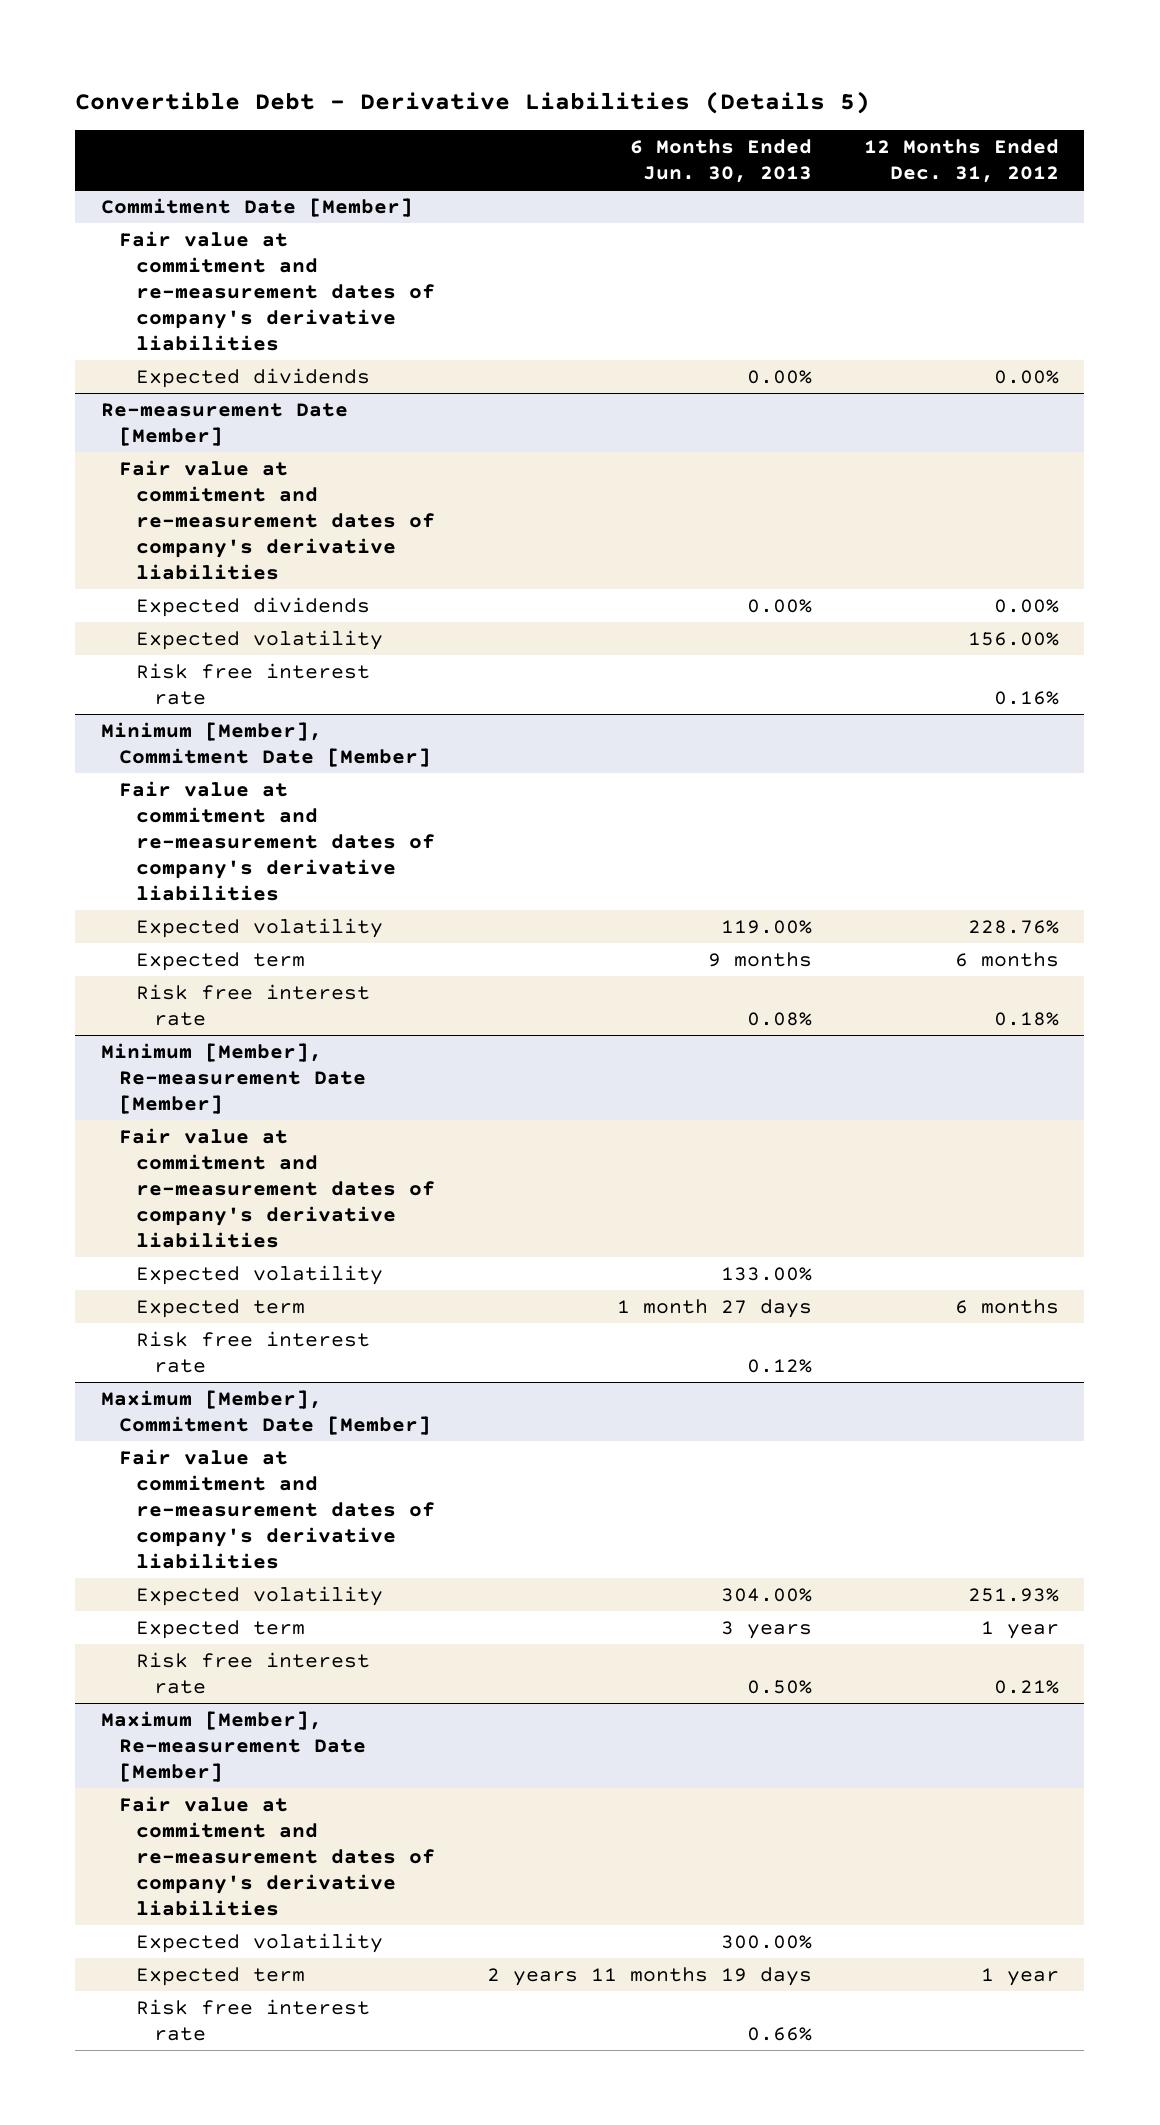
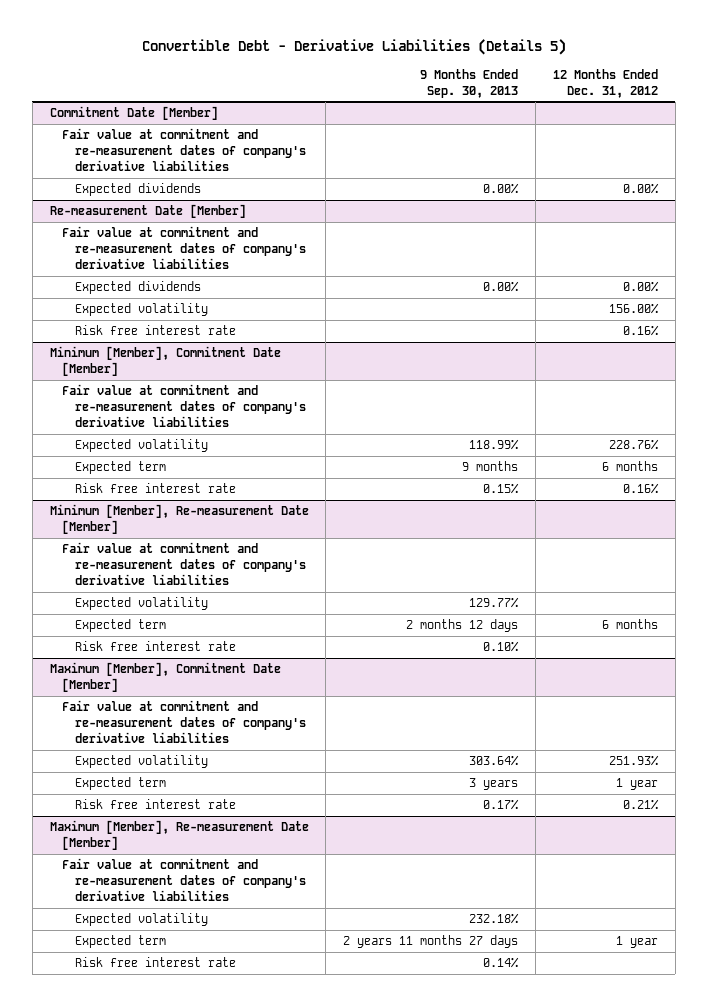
[629,139,812,184] 6 Months Ended Jun. 30, 2013 -> none
none -> [420,68,519,98] 9 Months Ended Sep. 30, 2013
[993,1011,1059,1026] 0.18% -> [622,483,659,495] 0.16%

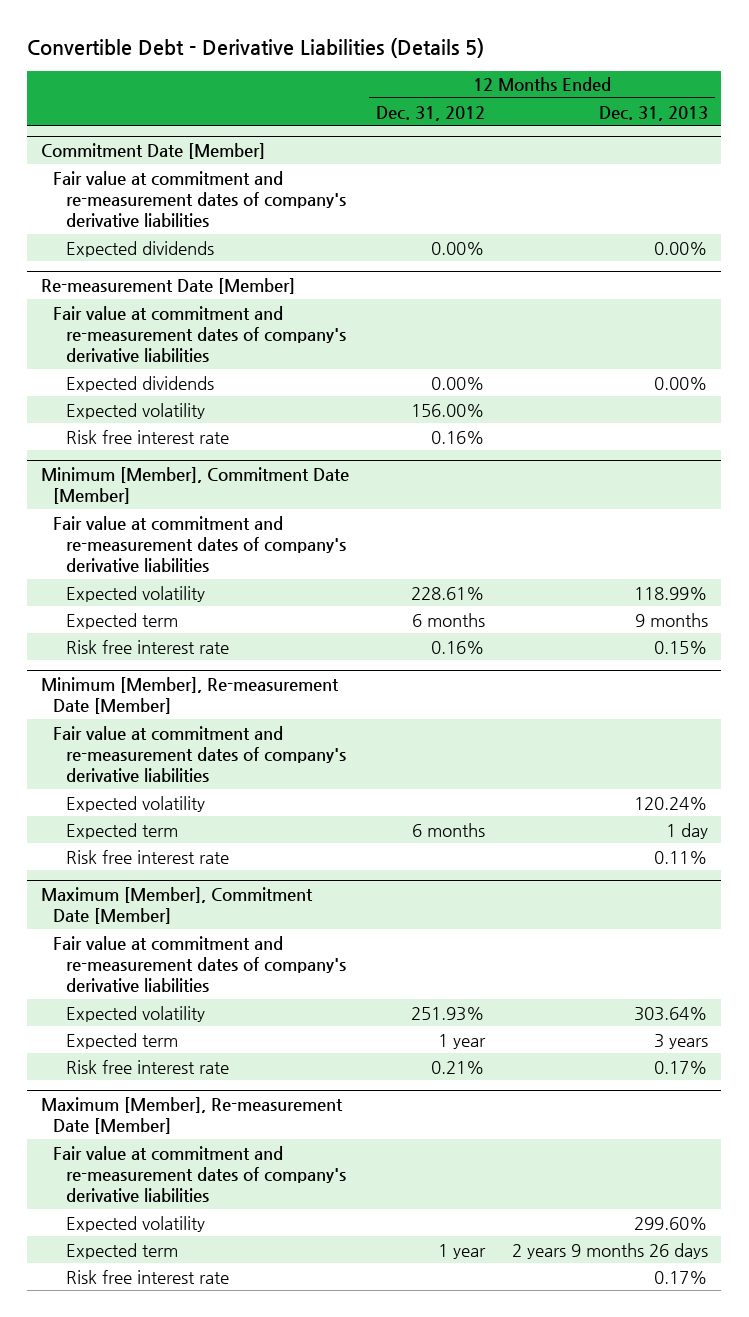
[420,68,519,98] 9 Months Ended Sep. 30, 2013 -> none
none -> [598,105,708,121] Dec. 31, 2013
[608,439,659,451] 228.76% -> [410,586,485,600] 228.61%

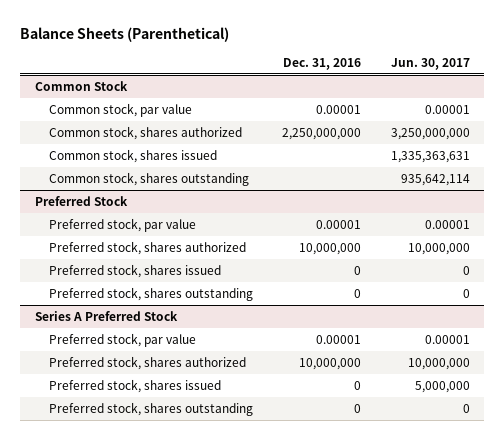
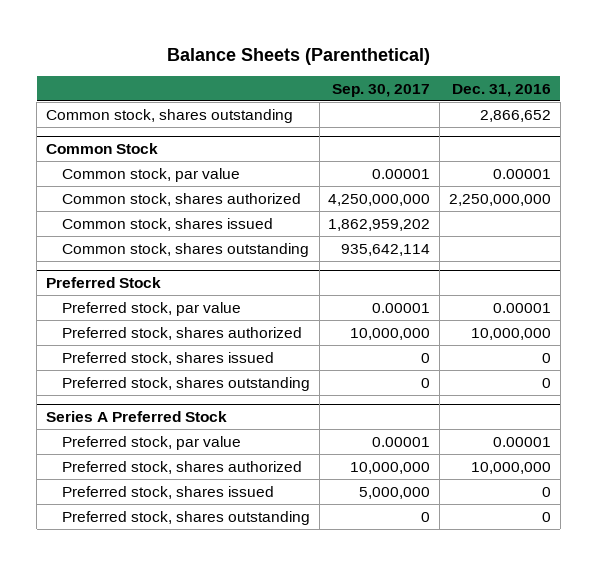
[390,58,470,71] Jun. 30, 2017 -> none
none -> [332,84,431,98] Sep. 30, 2017
none -> [46,108,294,123] Common stock, shares outstanding

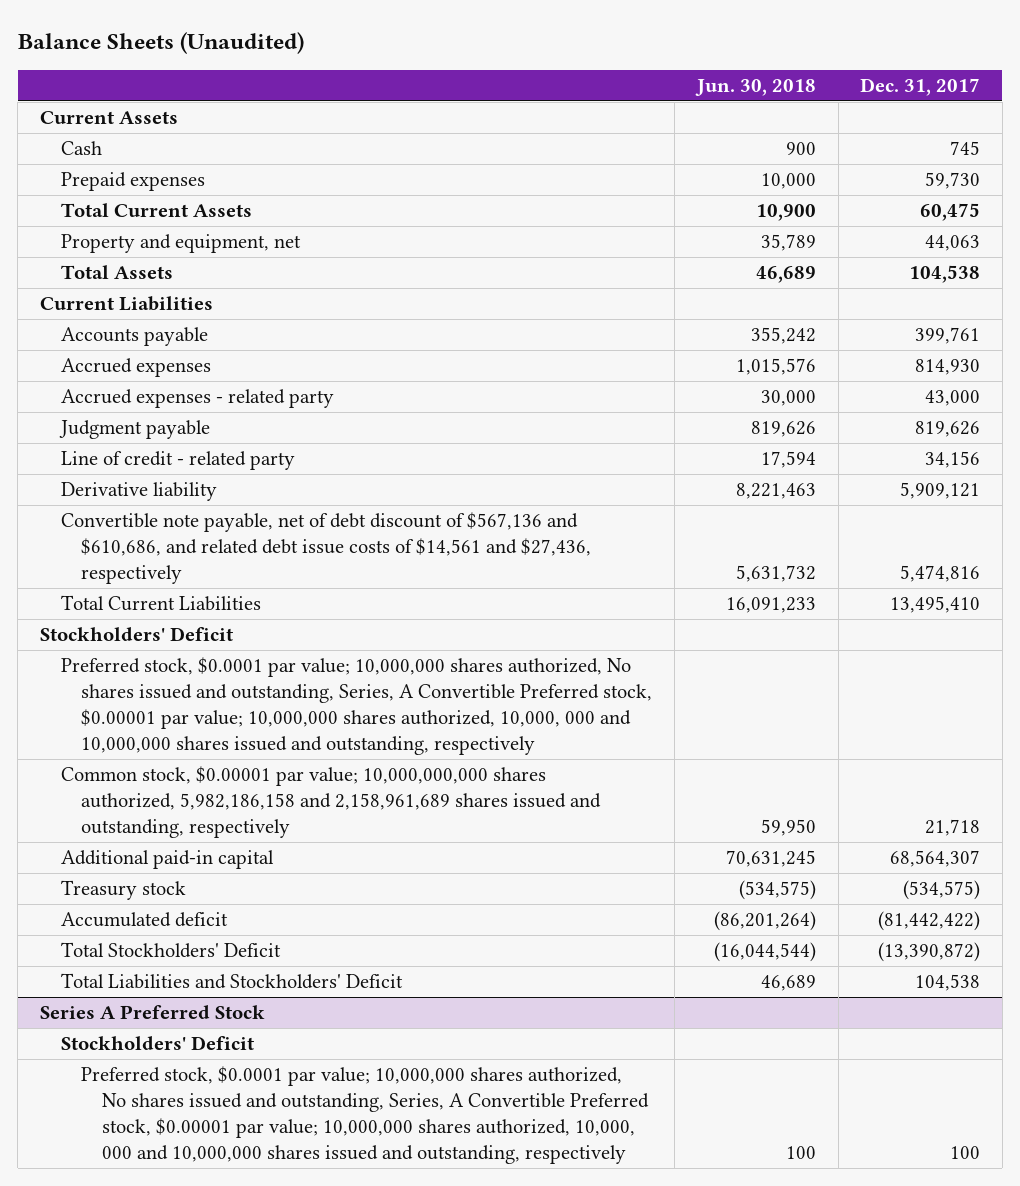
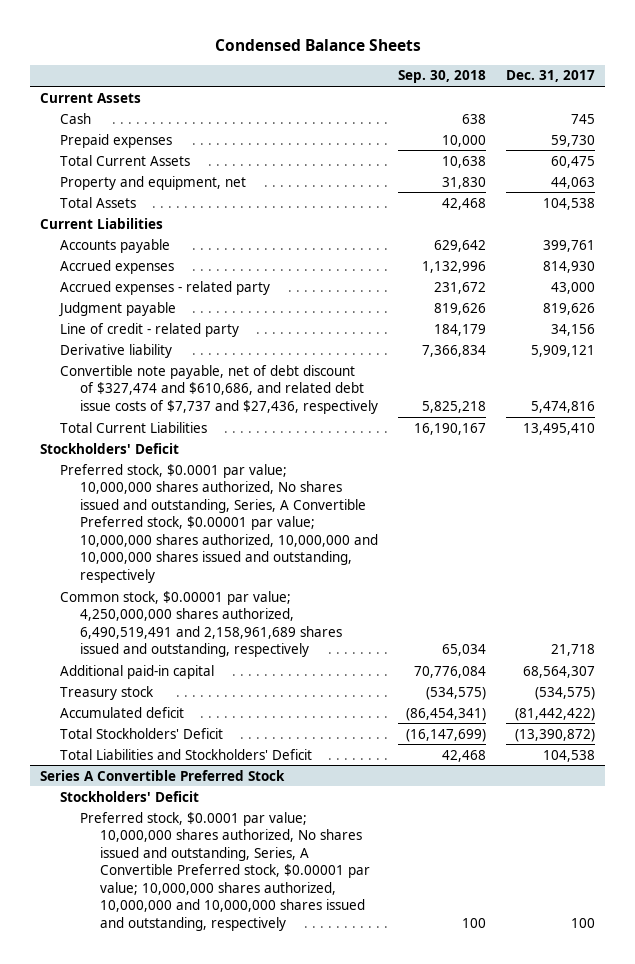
[17,32,304,55] Balance Sheets (Unaudited) -> [214,39,421,52] Condensed Balance Sheets
[694,78,816,96] Jun. 30, 2018 -> none
none -> [397,70,486,84] Sep. 30, 2018
[60,512,592,585] Convertible note payable, net of debt discount of $567,136 and $610,686, and related debt issue costs of $14,561 and $27,436, respectively -> [59,364,378,414] Convertible note payable, net of debt discount of $327,474 and $610,686, and related debt issue costs of $7,737 and $27,436, respectively
[60,657,653,756] Preferred stock, $0.0001 par value; 10,000,000 shares authorized, No shares issued and outstanding, Series, A Convertible Preferred stock, $0.00001 par value; 10,000,000 shares authorized, 10,000, 000 and 10,000,000 shares issued and outstanding, respectively -> [59,463,378,583] Preferred stock, $0.0001 par value; 10,000,000 shares authorized, No shares issued and outstanding, Series, A Convertible Preferred stock, $0.00001 par value; 10,000,000 shares authorized, 10,000,000 and 10,000,000 shares issued and outstanding, respectively
[60,766,602,839] Common stock, $0.00001 par value; 10,000,000,000 shares authorized, 5,982,186,158 and 2,158,961,689 shares issued and outstanding, respectively -> [59,590,342,658] Common stock, $0.00001 par value; 4,250,000,000 shares authorized, 6,490,519,491 and 2,158,961,689 shares issued and outstanding, respectively
[39,1005,265,1020] Series A Preferred Stock -> [40,769,286,781] Series A Convertible Preferred Stock
[81,1066,649,1165] Preferred stock, $0.0001 par value; 10,000,000 shares authorized, No shares issued and outstanding, Series, A Convertible Preferred stock, $0.00001 par value; 10,000,000 shares authorized, 10,000, 000 and 10,000,000 shares issued and outstanding, respectively -> [79,811,370,931] Preferred stock, $0.0001 par value; 10,000,000 shares authorized, No shares issued and outstanding, Series, A Convertible Preferred stock, $0.00001 par value; 10,000,000 shares authorized, 10,000,000 and 10,000,000 shares issued and outstanding, respectively

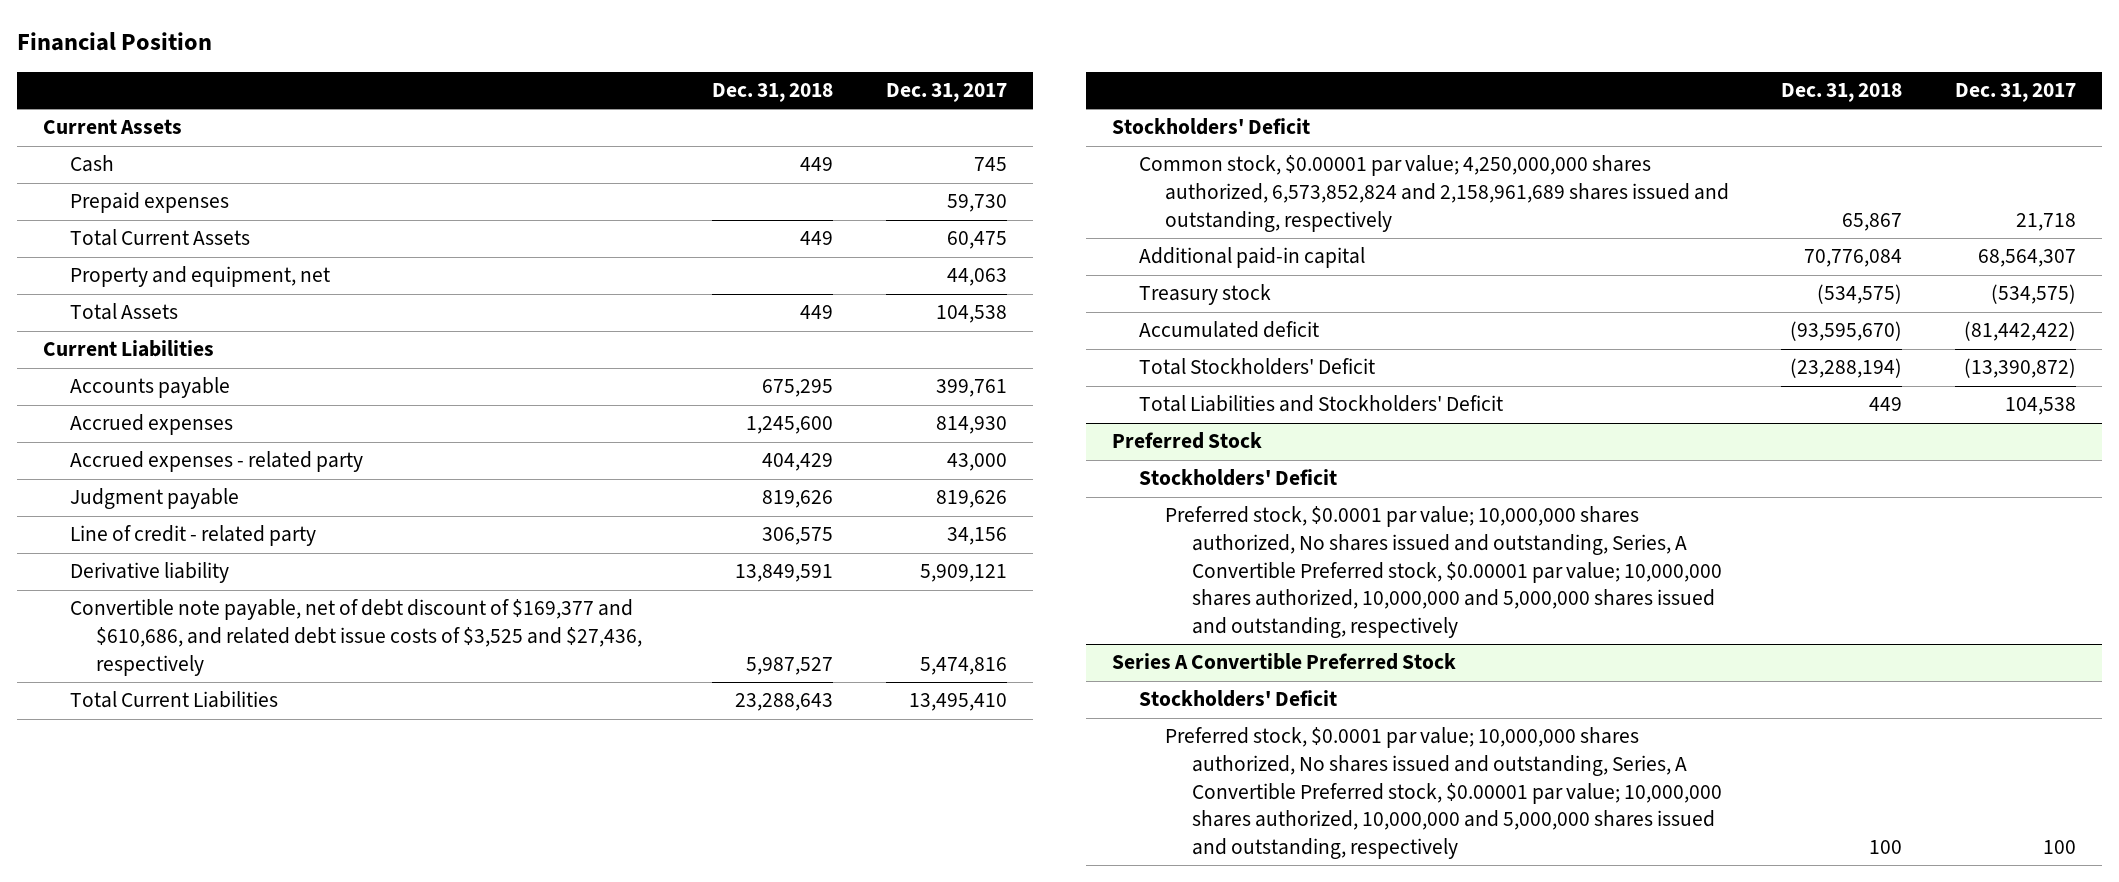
[214,39,421,52] Condensed Balance Sheets -> [17,32,213,52] Financial Position
[397,70,486,84] Sep. 30, 2018 -> none
none -> [712,83,834,103] Dec. 31, 2018
[59,364,378,414] Convertible note payable, net of debt discount of $327,474 and $610,686, and related debt issue costs of $7,737 and $27,436, respectively -> [69,599,643,676] Convertible note payable, net of debt discount of $169,377 and $610,686, and related debt issue costs of $3,525 and $27,436, respectively
[59,463,378,583] Preferred stock, $0.0001 par value; 10,000,000 shares authorized, No shares issued and outstanding, Series, A Convertible Preferred stock, $0.00001 par value; 10,000,000 shares authorized, 10,000,000 and 10,000,000 shares issued and outstanding, respectively -> none
[59,590,342,658] Common stock, $0.00001 par value; 4,250,000,000 shares authorized, 6,490,519,491 and 2,158,961,689 shares issued and outstanding, respectively -> [1138,155,1730,232] Common stock, $0.00001 par value; 4,250,000,000 shares authorized, 6,573,852,824 and 2,158,961,689 shares issued and outstanding, respectively
none -> [1112,432,1263,450] Preferred Stock
none -> [1138,469,1337,487] Stockholders' Deficit
none -> [1165,506,1722,638] Preferred stock, $0.0001 par value; 10,000,000 shares authorized, No shares issued and outstanding, Series, A Convertible Preferred stock, $0.00001 par value; 10,000,000 shares authorized, 10,000,000 and 5,000,000 shares issued and outstanding, respectively
[79,811,370,931] Preferred stock, $0.0001 par value; 10,000,000 shares authorized, No shares issued and outstanding, Series, A Convertible Preferred stock, $0.00001 par value; 10,000,000 shares authorized, 10,000,000 and 10,000,000 shares issued and outstanding, respectively -> [1165,727,1722,859] Preferred stock, $0.0001 par value; 10,000,000 shares authorized, No shares issued and outstanding, Series, A Convertible Preferred stock, $0.00001 par value; 10,000,000 shares authorized, 10,000,000 and 5,000,000 shares issued and outstanding, respectively

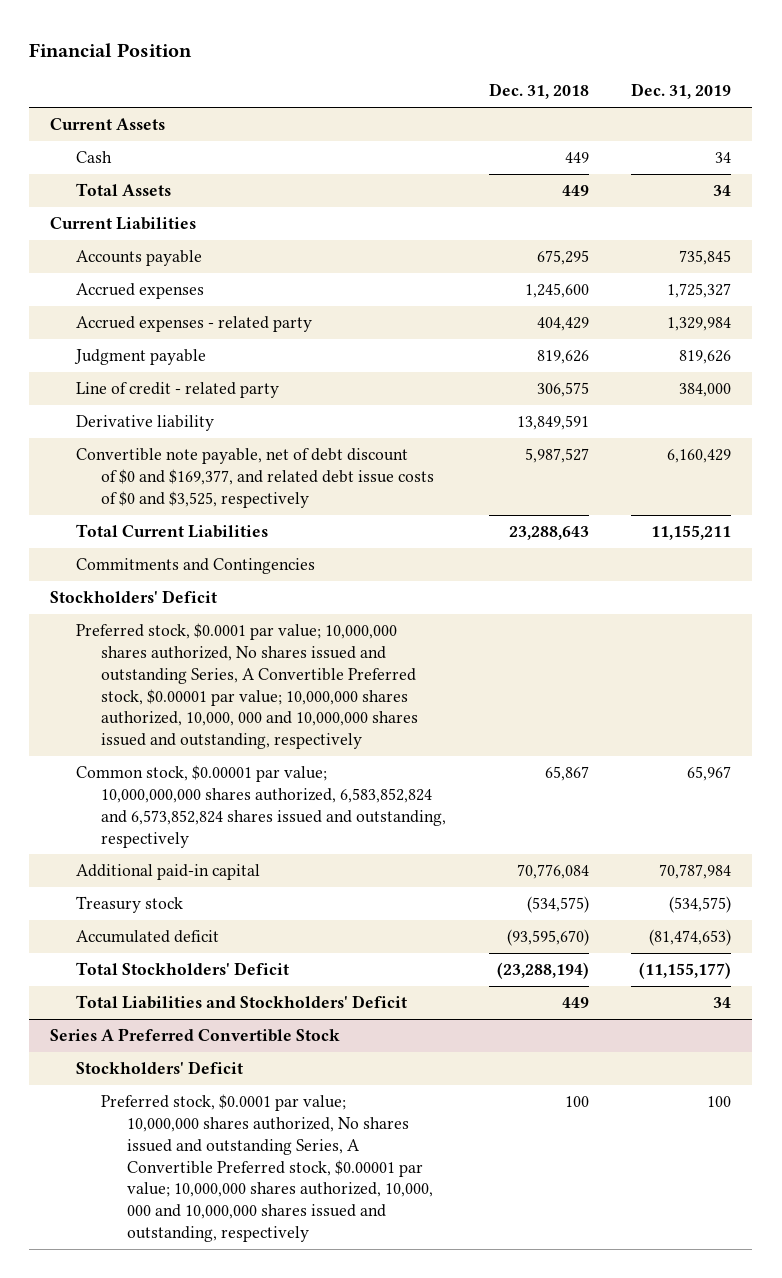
[885,83,1007,103] Dec. 31, 2017 -> none
none -> [631,83,732,100] Dec. 31, 2019
[69,192,229,214] Prepaid expenses -> none
[69,229,250,247] Total Current Assets -> none
[69,266,330,288] Property and equipment, net -> none
[69,599,643,676] Convertible note payable, net of debt discount of $169,377 and $610,686, and related debt issue costs of $3,525 and $27,436, respectively -> [75,448,435,508] Convertible note payable, net of debt discount of $0 and $169,377, and related debt issue costs of $0 and $3,525, respectively
none -> [75,558,315,575] Commitments and Contingencies
none -> [75,623,419,750] Preferred stock, $0.0001 par value; 10,000,000 shares authorized, No shares issued and outstanding Series, A Convertible Preferred stock, $0.00001 par value; 10,000,000 shares authorized, 10,000, 000 and 10,000,000 shares issued and outstanding, respectively
[1138,155,1730,232] Common stock, $0.00001 par value; 4,250,000,000 shares authorized, 6,573,852,824 and 2,158,961,689 shares issued and outstanding, respectively -> [75,765,447,848] Common stock, $0.00001 par value; 10,000,000,000 shares authorized, 6,583,852,824 and 6,573,852,824 shares issued and outstanding, respectively
[1112,432,1263,450] Preferred Stock -> none
[1138,469,1337,487] Stockholders' Deficit -> none
[1165,506,1722,638] Preferred stock, $0.0001 par value; 10,000,000 shares authorized, No shares issued and outstanding, Series, A Convertible Preferred stock, $0.00001 par value; 10,000,000 shares authorized, 10,000,000 and 5,000,000 shares issued and outstanding, respectively -> none
[1112,653,1457,671] Series A Convertible Preferred Stock -> [50,1028,341,1043] Series A Preferred Convertible Stock
[1165,727,1722,859] Preferred stock, $0.0001 par value; 10,000,000 shares authorized, No shares issued and outstanding, Series, A Convertible Preferred stock, $0.00001 par value; 10,000,000 shares authorized, 10,000,000 and 5,000,000 shares issued and outstanding, respectively -> [101,1094,433,1242] Preferred stock, $0.0001 par value; 10,000,000 shares authorized, No shares issued and outstanding Series, A Convertible Preferred stock, $0.00001 par value; 10,000,000 shares authorized, 10,000, 000 and 10,000,000 shares issued and outstanding, respectively

